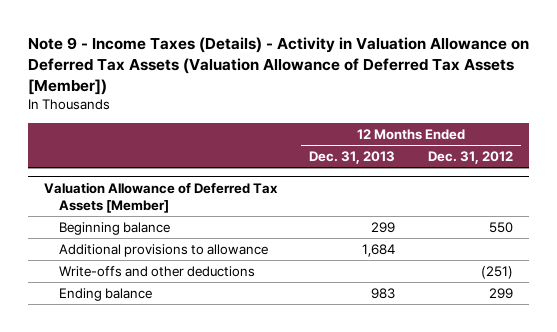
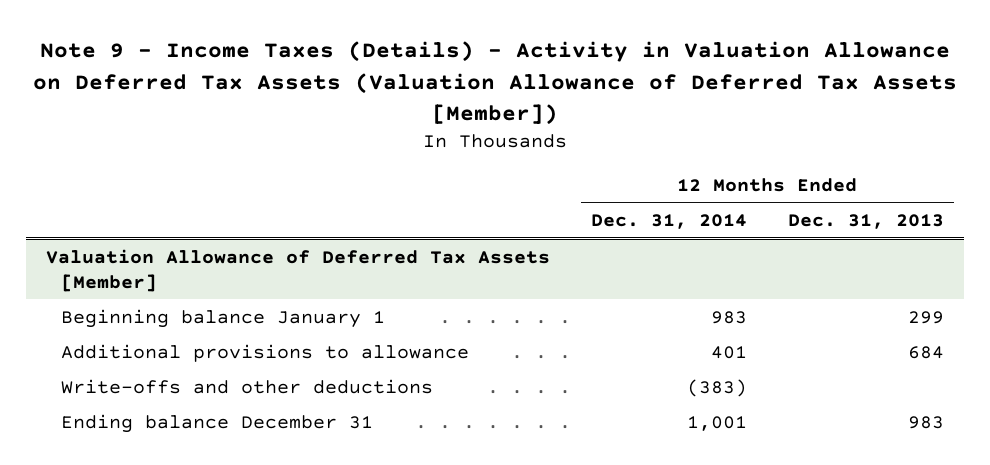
[427,151,513,165] Dec. 31, 2012 -> none
none -> [591,214,748,230] Dec. 31, 2014
[58,221,170,235] Beginning balance -> [60,308,385,328] Beginning balance January 1
[362,243,396,257] 1,684 -> [907,345,944,359] 684
[58,287,152,301] Ending balance -> [60,413,373,433] Ending balance December 31

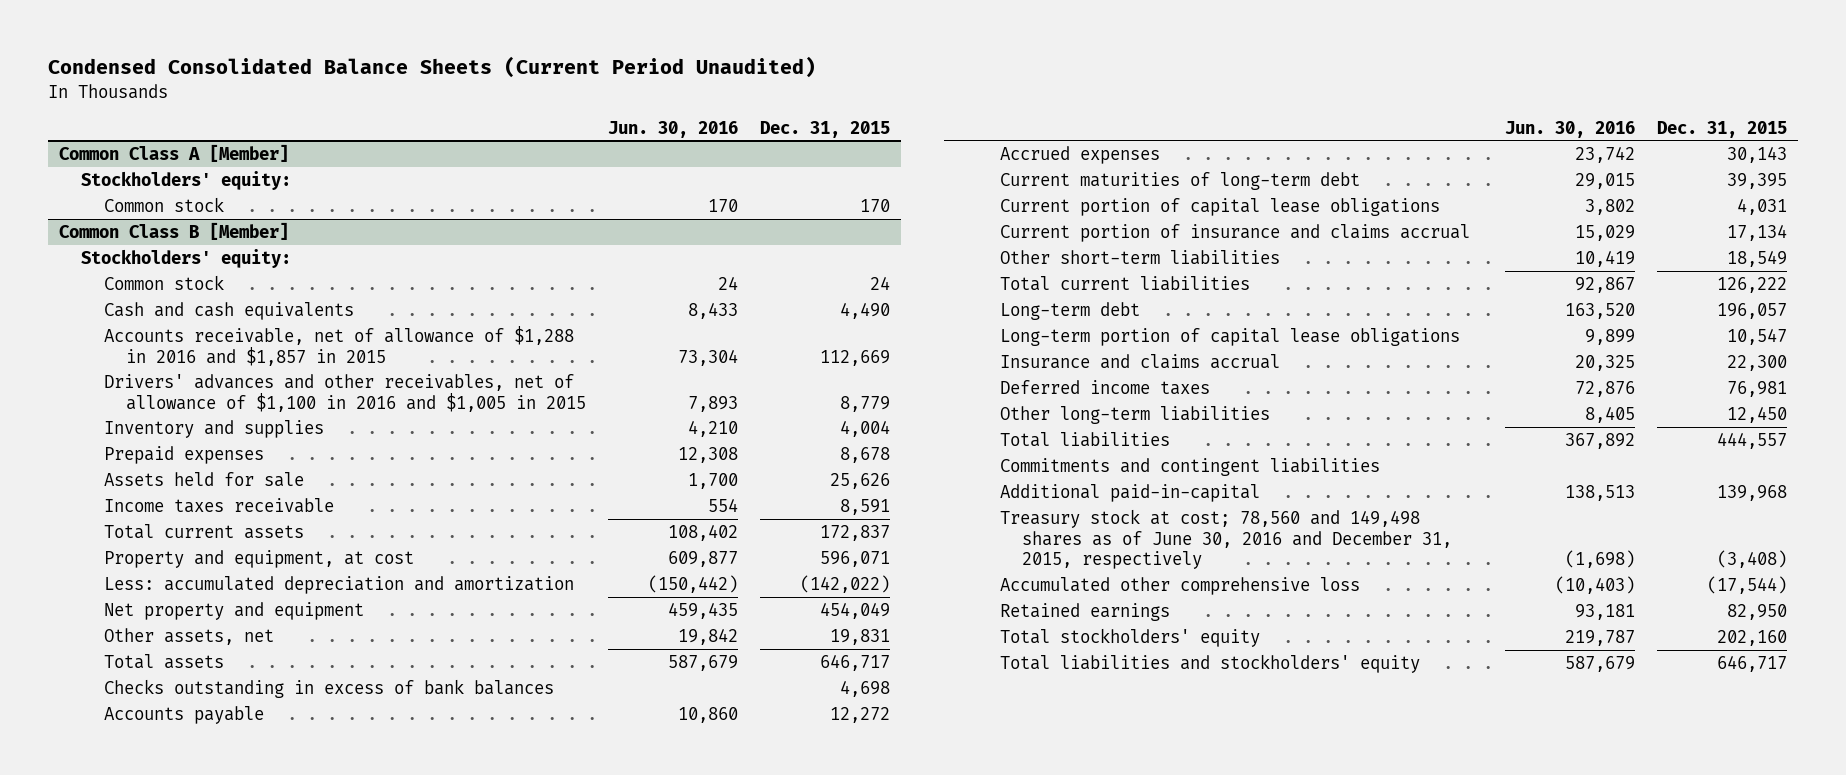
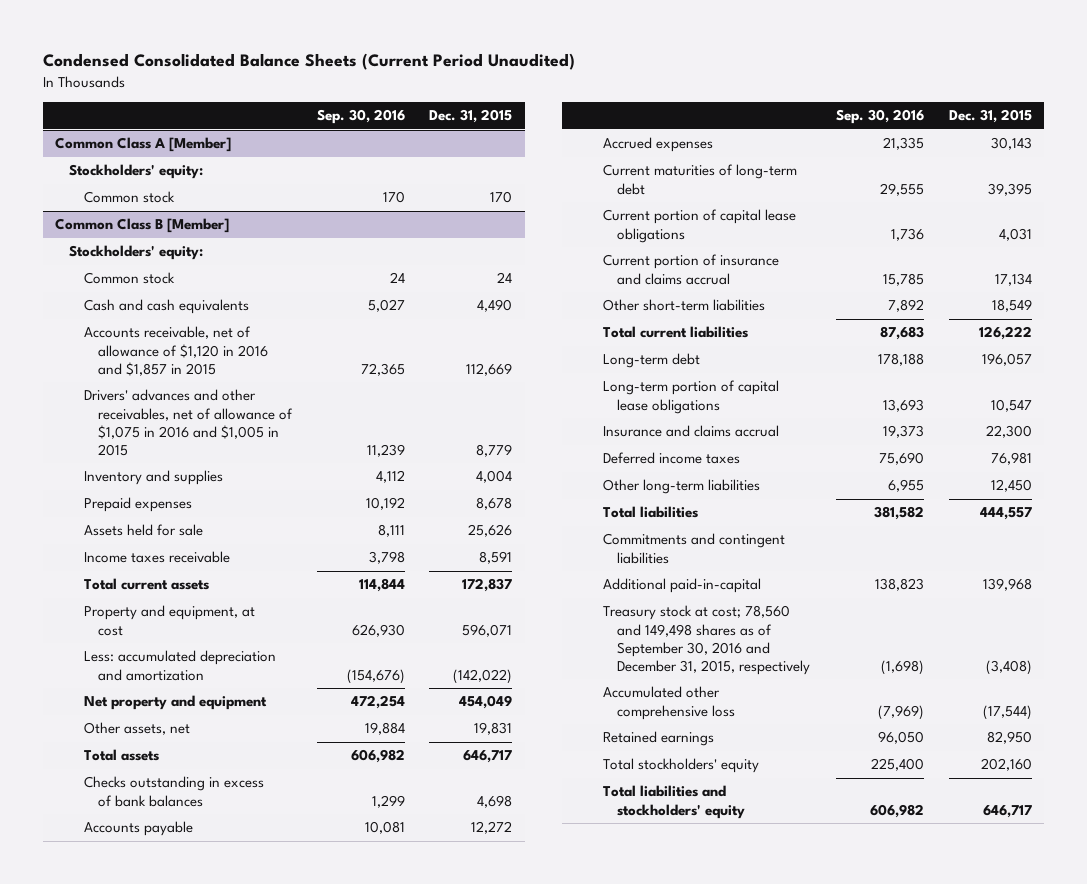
[608,120,739,138] Jun. 30, 2016 -> none
none -> [316,109,405,125] Sep. 30, 2016
[103,325,574,366] Accounts receivable, net of allowance of $1,288 in 2016 and $1,857 in 2015 -> [83,326,268,376] Accounts receivable, net of allowance of $1,120 in 2016 and $1,857 in 2015
[103,373,586,412] Drivers' advances and other receivables, net of allowance of $1,100 in 2016 and $1,005 in 2015 -> [83,389,293,456] Drivers' advances and other receivables, net of allowance of $1,075 in 2016 and $1,005 in 2015
[1000,508,1453,570] Treasury stock at cost; 78,560 and 149,498 shares as of June 30, 2016 and December 31, 2015, respectively -> [603,605,811,675] Treasury stock at cost; 78,560 and 149,498 shares as of September 30, 2016 and December 31, 2015, respectively

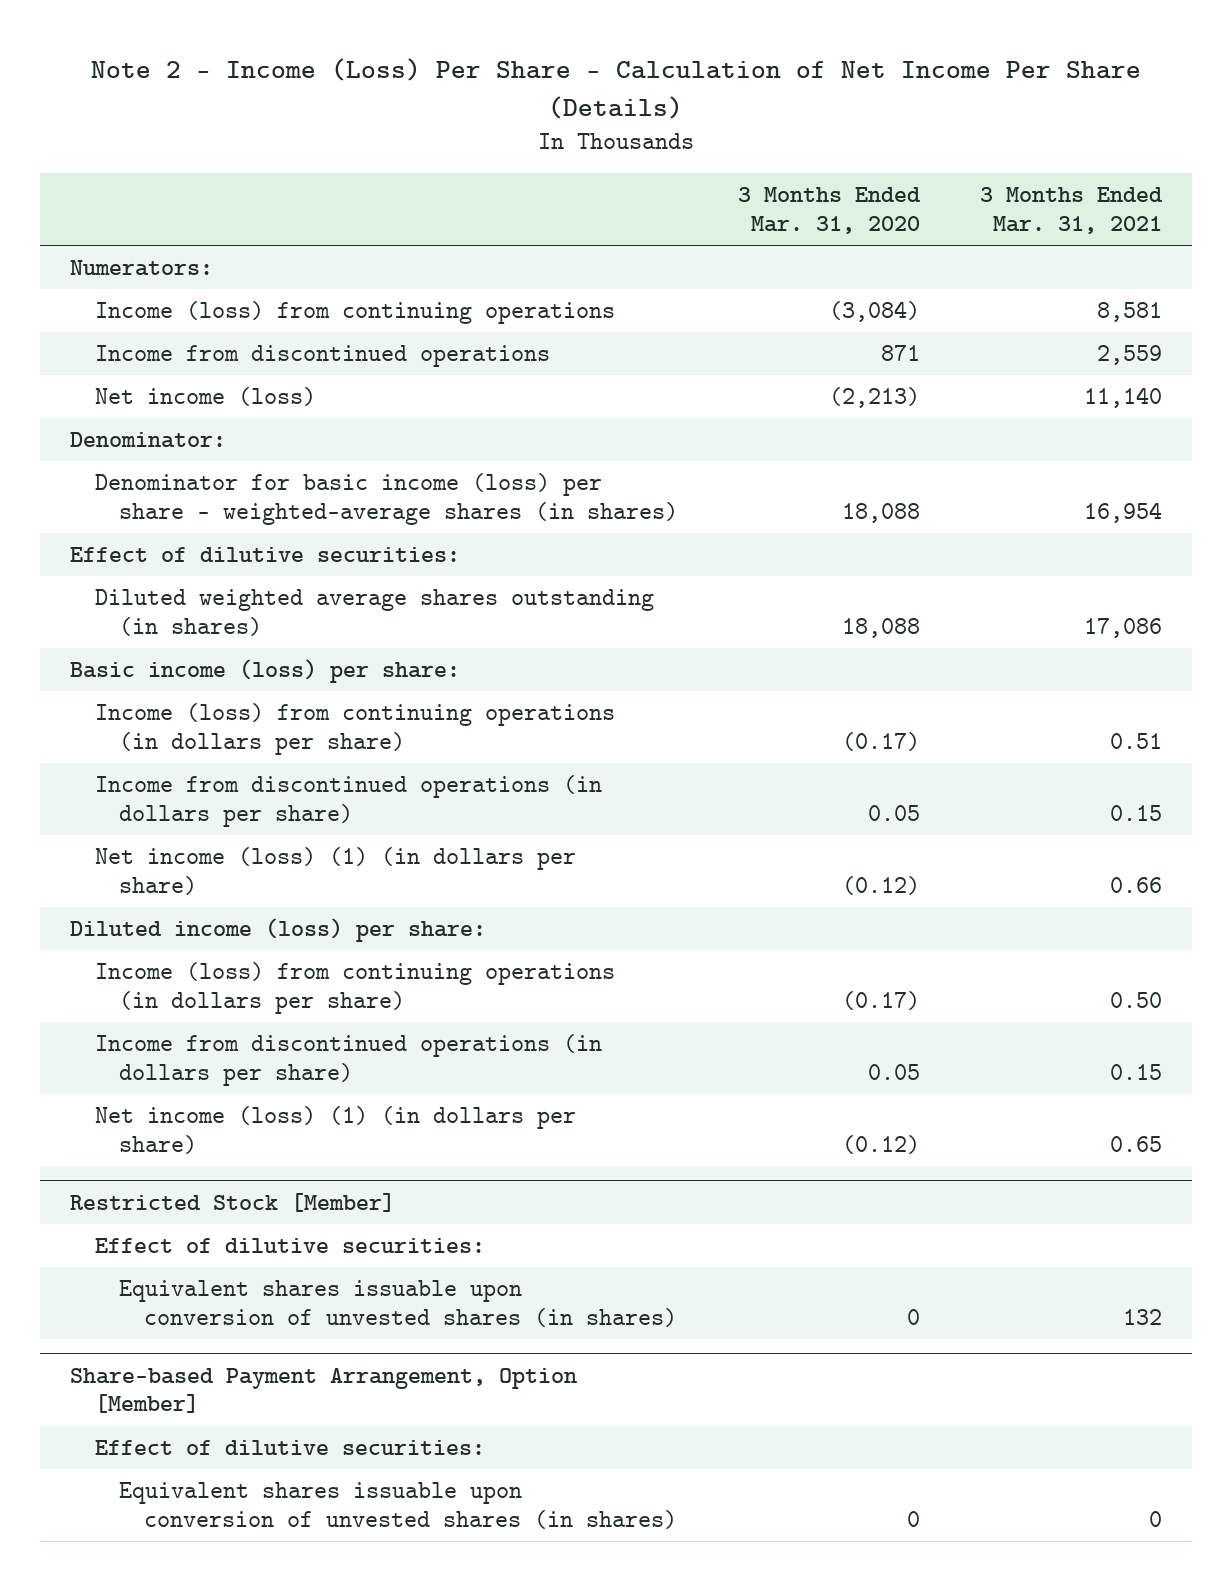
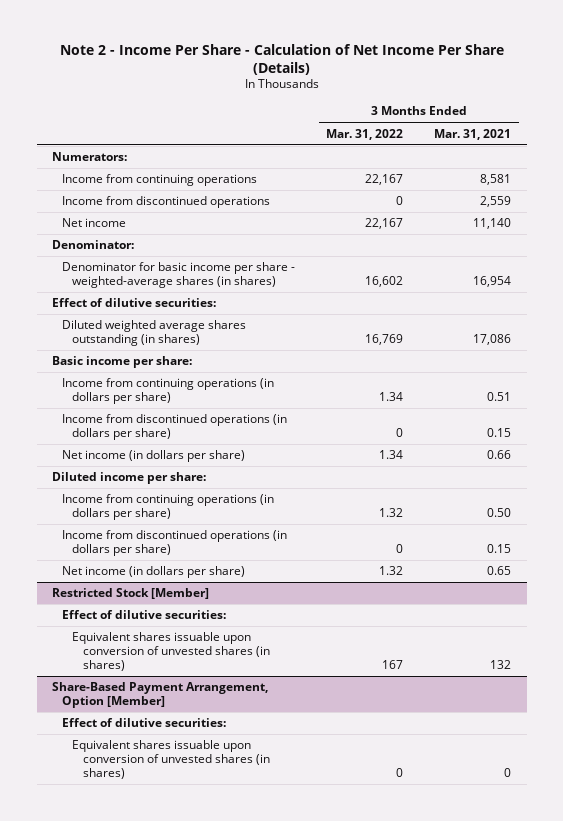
[90,57,1141,119] Note 2 - Income (Loss) Per Share - Calculation of Net Income Per Share (Details) -> [59,43,504,75] Note 2 - Income Per Share - Calculation of Net Income Per Share (Details)
[738,186,922,234] 3 Months Ended Mar. 31, 2020 -> none
none -> [326,128,404,140] Mar. 31, 2022
[94,301,615,325] Income (loss) from continuing operations -> [62,174,258,187] Income from continuing operations
[94,387,316,407] Net income (loss) -> [62,218,127,228] Net income
[94,473,679,525] Denominator for basic income (loss) per share - weighted-average shares (in shares) -> [62,262,296,289] Denominator for basic income per share - weighted-average shares (in shares)
[69,659,460,684] Basic income (loss) per share: -> [52,356,193,369] Basic income per share:
[94,703,615,755] Income (loss) from continuing operations (in dollars per share) -> [62,378,275,405] Income from continuing operations (in dollars per share)
[94,847,576,895] Net income (loss) (1) (in dollars per share) -> [62,450,246,463] Net income (in dollars per share)
[69,918,486,943] Diluted income (loss) per share: -> [52,472,207,485] Diluted income per share:
[94,962,615,1014] Income (loss) from continuing operations (in dollars per share) -> [62,494,275,521] Income from continuing operations (in dollars per share)
[94,1106,576,1154] Net income (loss) (1) (in dollars per share) -> [62,566,246,579] Net income (in dollars per share)
[69,1367,577,1414] Share-based Payment Arrangement, Option [Member] -> [52,682,269,709] Share-Based Payment Arrangement, Option [Member]

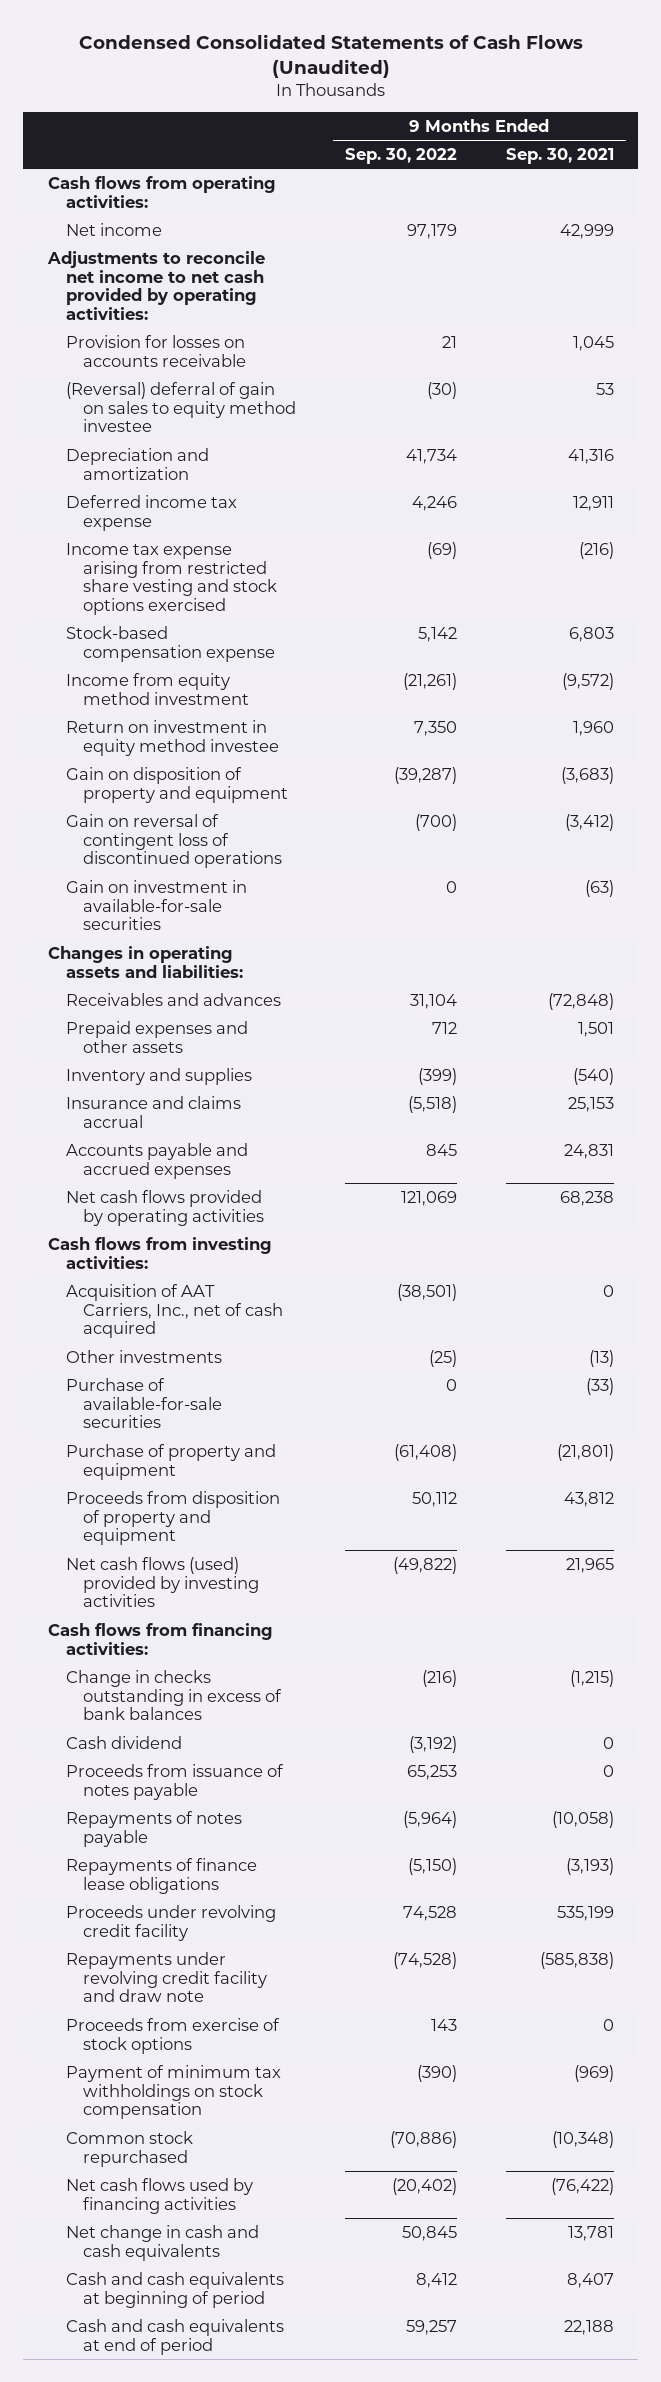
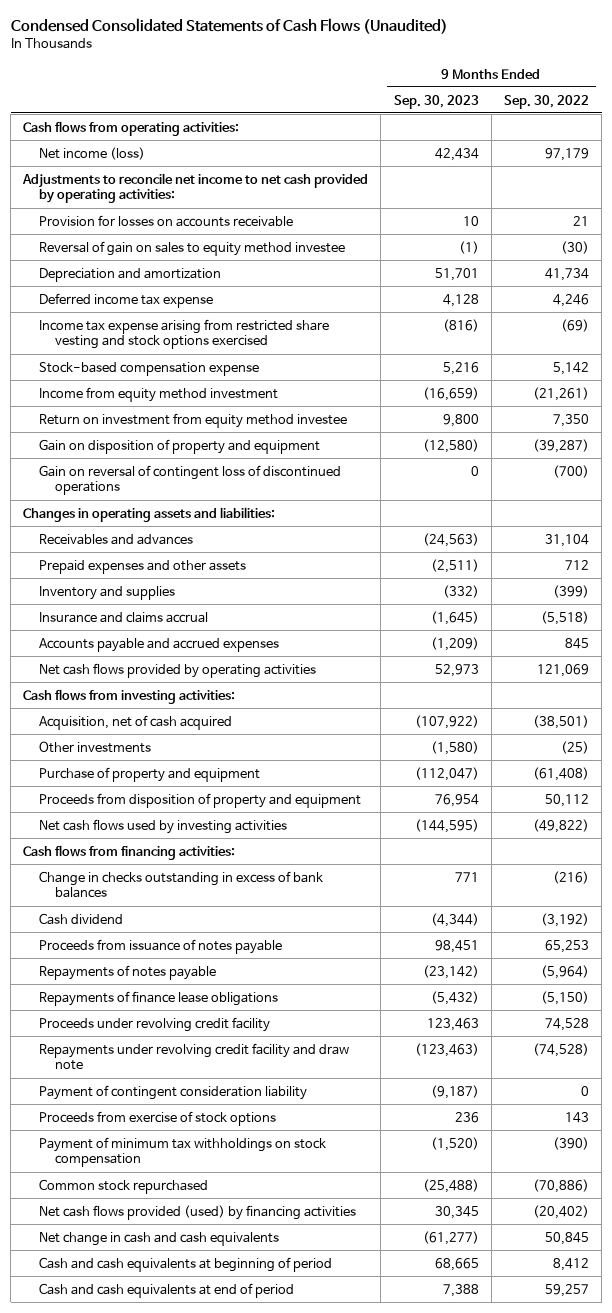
[505,148,614,165] Sep. 30, 2021 -> none
none -> [393,94,479,109] Sep. 30, 2023
[65,222,162,236] Net income -> [39,146,146,160] Net income (loss)
[65,381,297,433] (Reversal) deferral of gain on sales to equity method investee -> [39,240,346,256] Reversal of gain on sales to equity method investee
[65,719,280,756] Return on investment in equity method investee -> [39,412,348,428] Return on investment from equity method investee
[65,879,247,931] Gain on investment in available-for-sale securities -> none
[65,1283,284,1339] Acquisition of AAT Carriers, Inc., net of cash acquired -> [39,714,233,730] Acquisition, net of cash acquired
[65,1377,223,1429] Purchase of available-for-sale securities -> none
[65,1556,260,1608] Net cash flows (used) provided by investing activities -> [39,818,288,834] Net cash flows used by investing activities
none -> [39,1084,308,1100] Payment of contingent consideration liability
[65,2177,253,2214] Net cash flows used by financing activities -> [39,1204,357,1220] Net cash flows provided (used) by financing activities

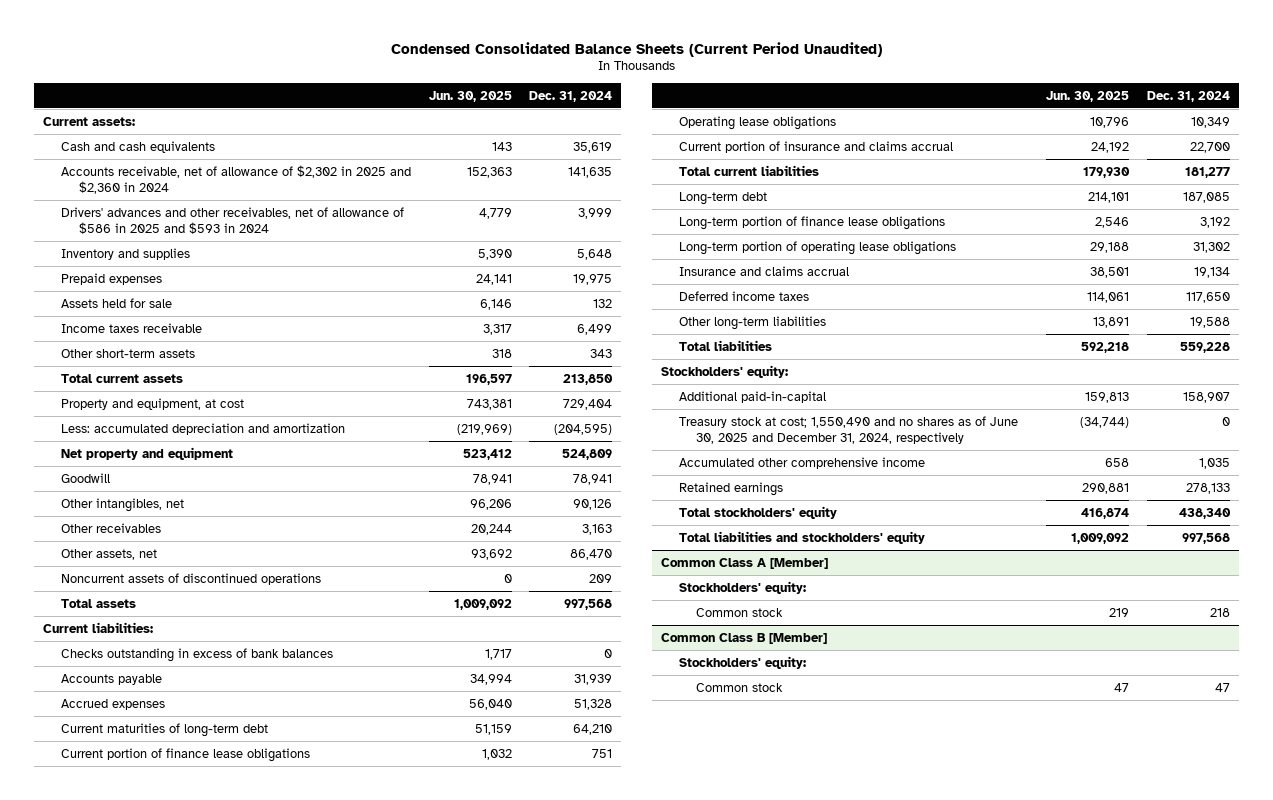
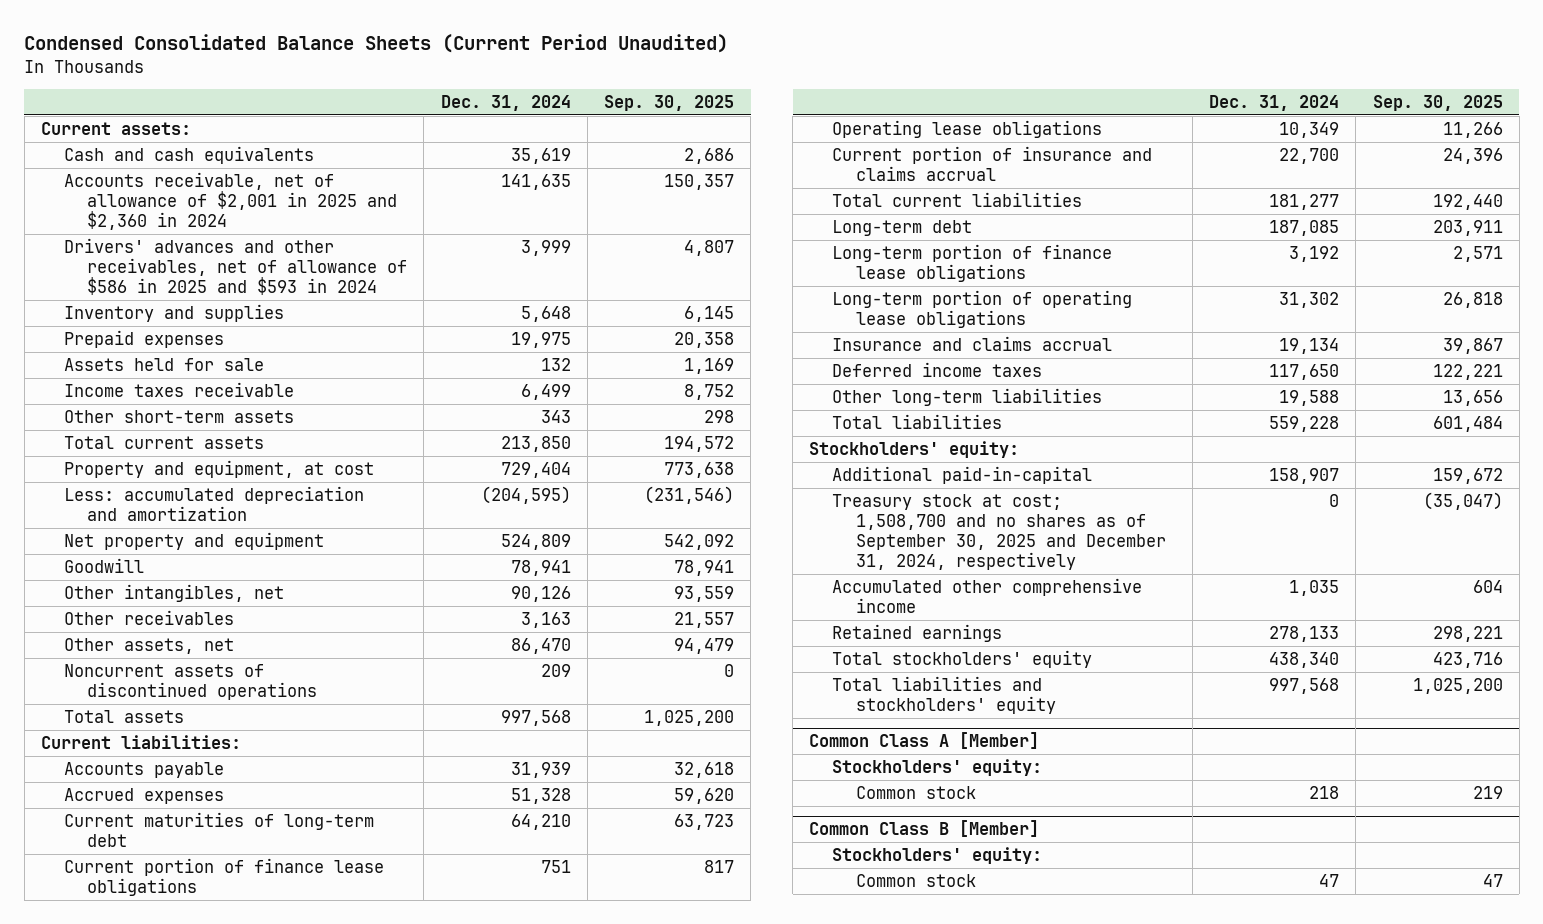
[428,90,512,102] Jun. 30, 2025 -> none
none -> [604,95,735,112] Sep. 30, 2025
[60,164,411,194] Accounts receivable, net of allowance of $2,302 in 2025 and $2,360 in 2024 -> [63,171,398,231] Accounts receivable, net of allowance of $2,001 in 2025 and $2,360 in 2024
[60,647,333,662] Checks outstanding in excess of bank balances -> none
[678,415,1018,444] Treasury stock at cost; 1,550,490 and no shares as of June 30, 2025 and December 31, 2024, respectively -> [832,493,1166,571] Treasury stock at cost; 1,508,700 and no shares as of September 30, 2025 and December 31, 2024, respectively

